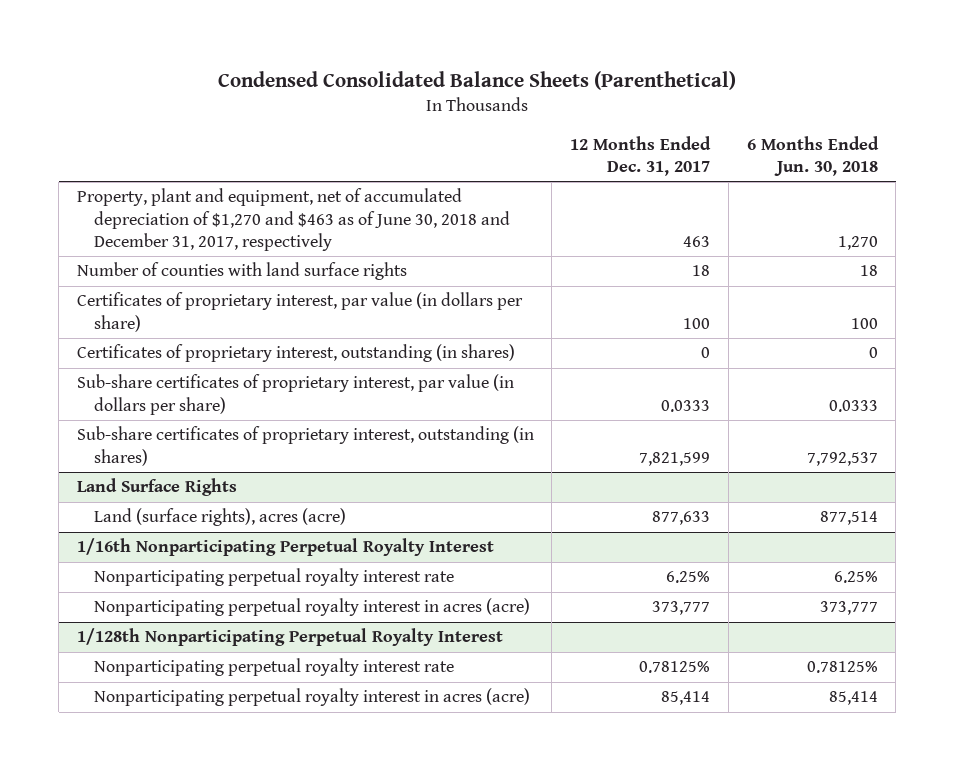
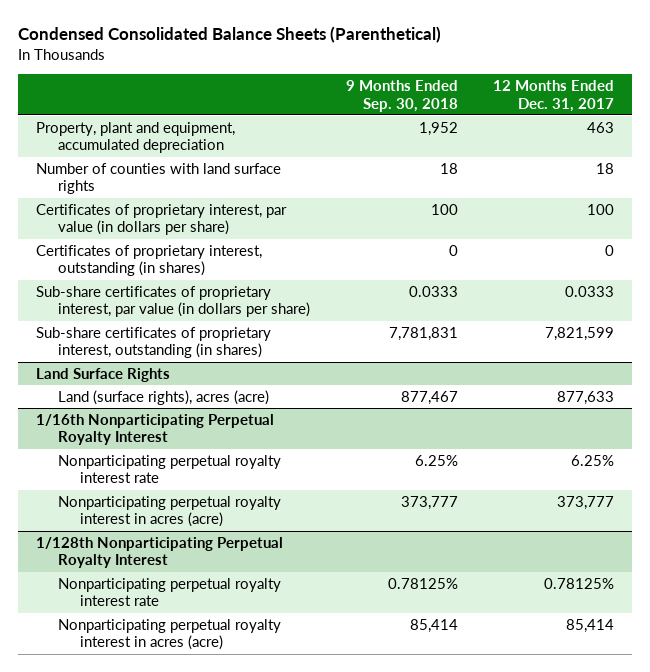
[746,136,879,177] 6 Months Ended Jun. 30, 2018 -> none
none -> [345,79,458,112] 9 Months Ended Sep. 30, 2018
[76,188,511,251] Property, plant and equipment, net of accumulated depreciation of $1,270 and $463 as of June 30, 2018 and December 31, 2017, respectively -> [36,121,236,154] Property, plant and equipment, accumulated depreciation

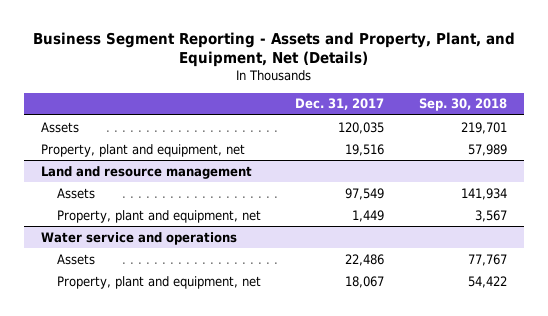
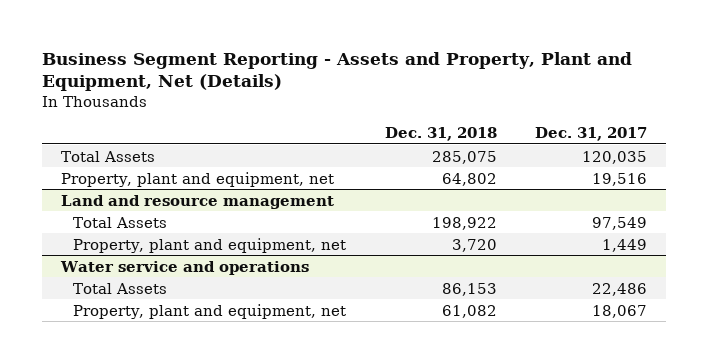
[32,31,515,68] Business Segment Reporting - Assets and Property, Plant, and Equipment, Net (Details) -> [42,51,633,92] Business Segment Reporting - Assets and Property, Plant and Equipment, Net (Details)
[418,98,507,112] Sep. 30, 2018 -> none
none -> [384,126,497,141] Dec. 31, 2018
[41,121,80,133] Assets -> [61,150,156,162] Total Assets
[57,187,96,199] Assets -> [73,216,168,228] Total Assets
[57,253,96,265] Assets -> [73,282,168,294] Total Assets

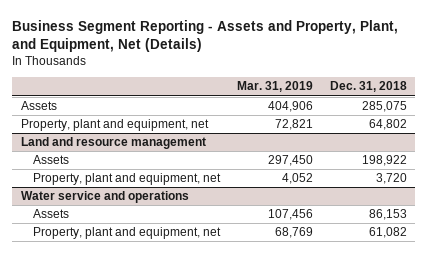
[42,51,633,92] Business Segment Reporting - Assets and Property, Plant and Equipment, Net (Details) -> [12,19,399,53] Business Segment Reporting - Assets and Property, Plant, and Equipment, Net (Details)
[535,126,648,141] Dec. 31, 2017 -> none
none -> [237,81,314,93] Mar. 31, 2019
[61,150,156,162] Total Assets -> [20,101,57,111] Assets
[73,216,168,228] Total Assets -> [33,155,70,165] Assets
[73,282,168,294] Total Assets -> [33,209,70,219] Assets

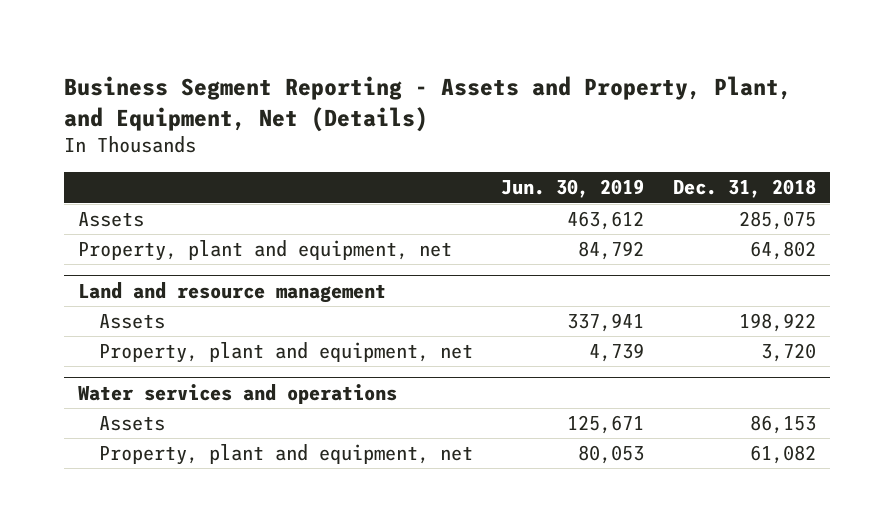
[237,81,314,93] Mar. 31, 2019 -> none
none -> [501,179,645,199] Jun. 30, 2019
[20,191,189,204] Water service and operations -> [77,384,397,405] Water services and operations

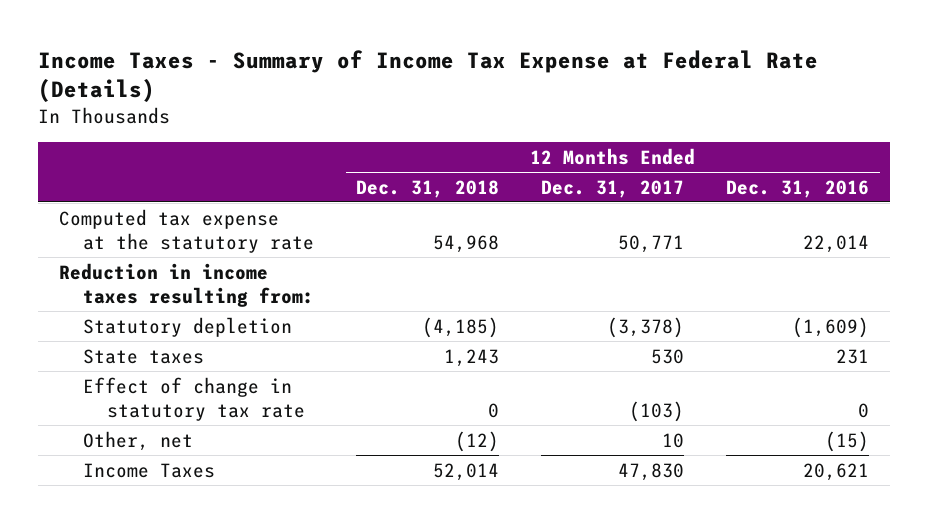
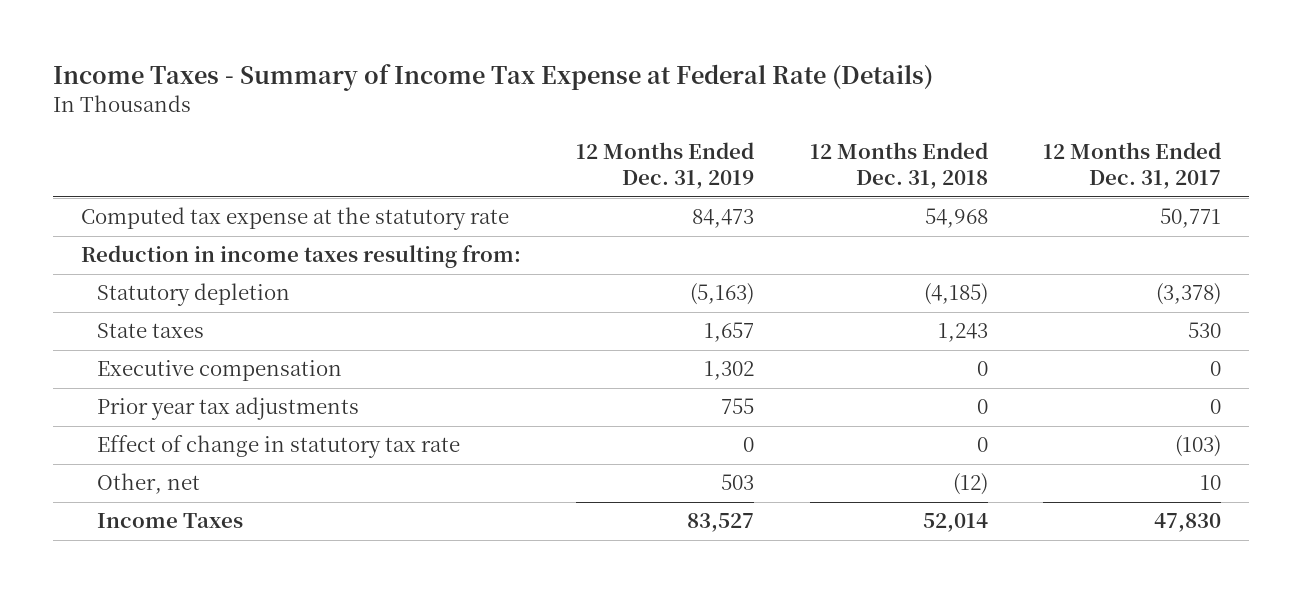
[726,179,870,198] Dec. 31, 2016 -> none
none -> [576,141,755,190] 12 Months Ended Dec. 31, 2019
none -> [97,360,343,382] Executive compensation
none -> [97,397,360,421] Prior year tax adjustments

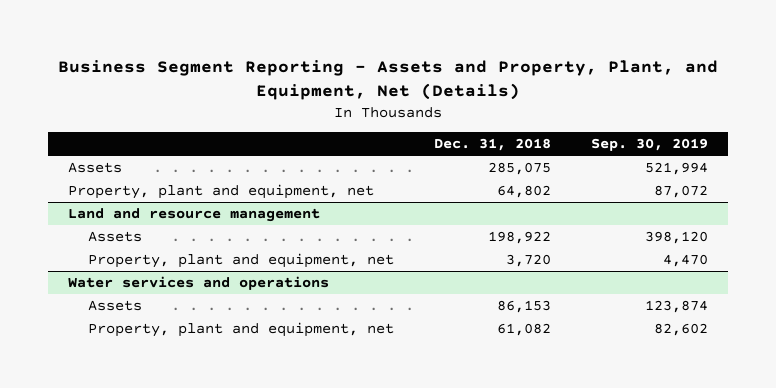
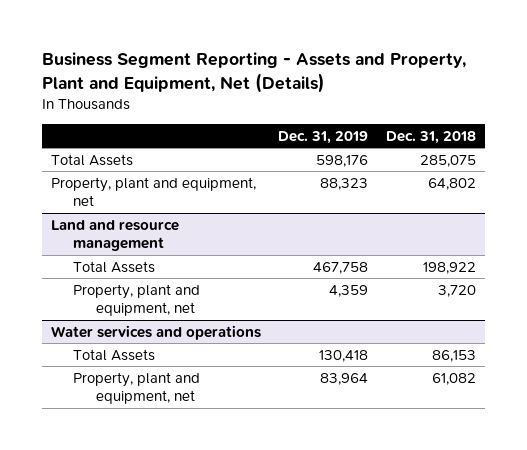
[58,59,719,101] Business Segment Reporting - Assets and Property, Plant, and Equipment, Net (Details) -> [41,52,466,93] Business Segment Reporting - Assets and Property, Plant and Equipment, Net (Details)
[591,138,709,152] Sep. 30, 2019 -> none
none -> [278,130,369,144] Dec. 31, 2019
[67,161,122,173] Assets -> [50,153,133,166] Total Assets
[88,230,143,242] Assets -> [73,260,156,273] Total Assets
[88,299,143,311] Assets -> [73,348,156,361] Total Assets

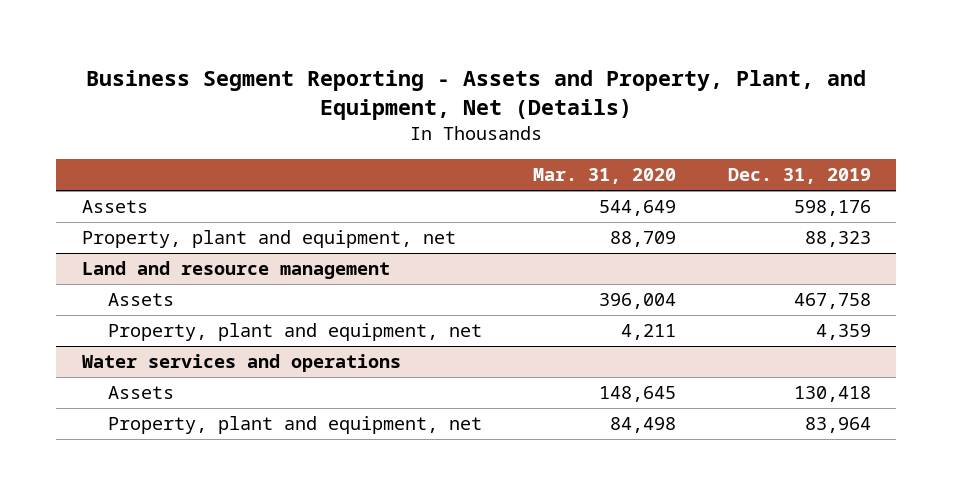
[41,52,466,93] Business Segment Reporting - Assets and Property, Plant and Equipment, Net (Details) -> [86,69,867,120] Business Segment Reporting - Assets and Property, Plant, and Equipment, Net (Details)
[385,130,476,144] Dec. 31, 2018 -> none
none -> [533,168,677,185] Mar. 31, 2020
[50,153,133,166] Total Assets -> [82,200,149,214] Assets
[73,260,156,273] Total Assets -> [107,293,174,307] Assets
[73,348,156,361] Total Assets -> [107,386,174,400] Assets

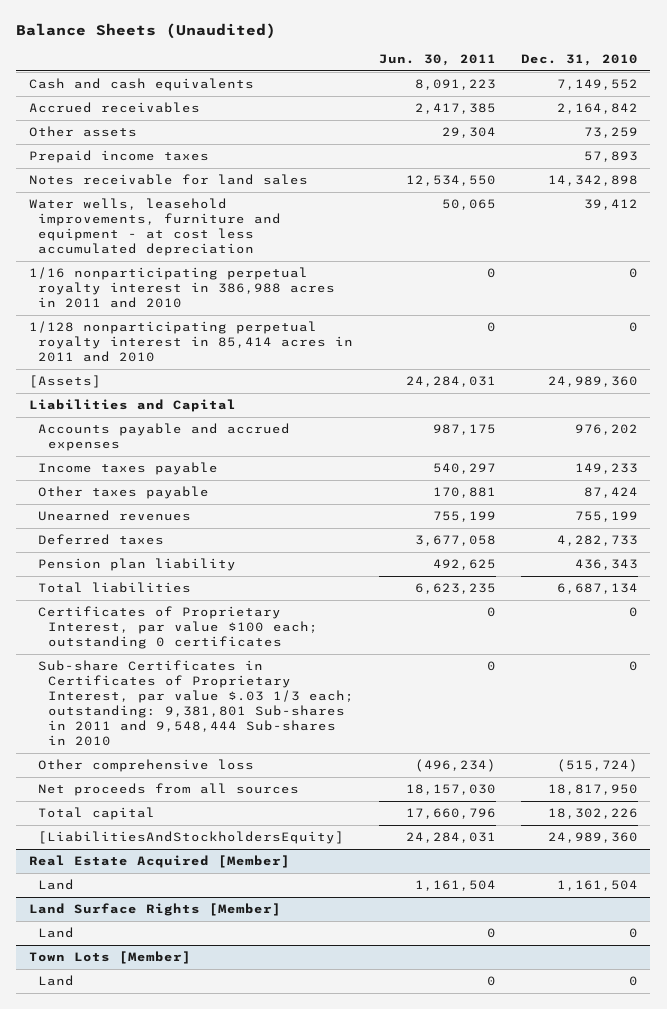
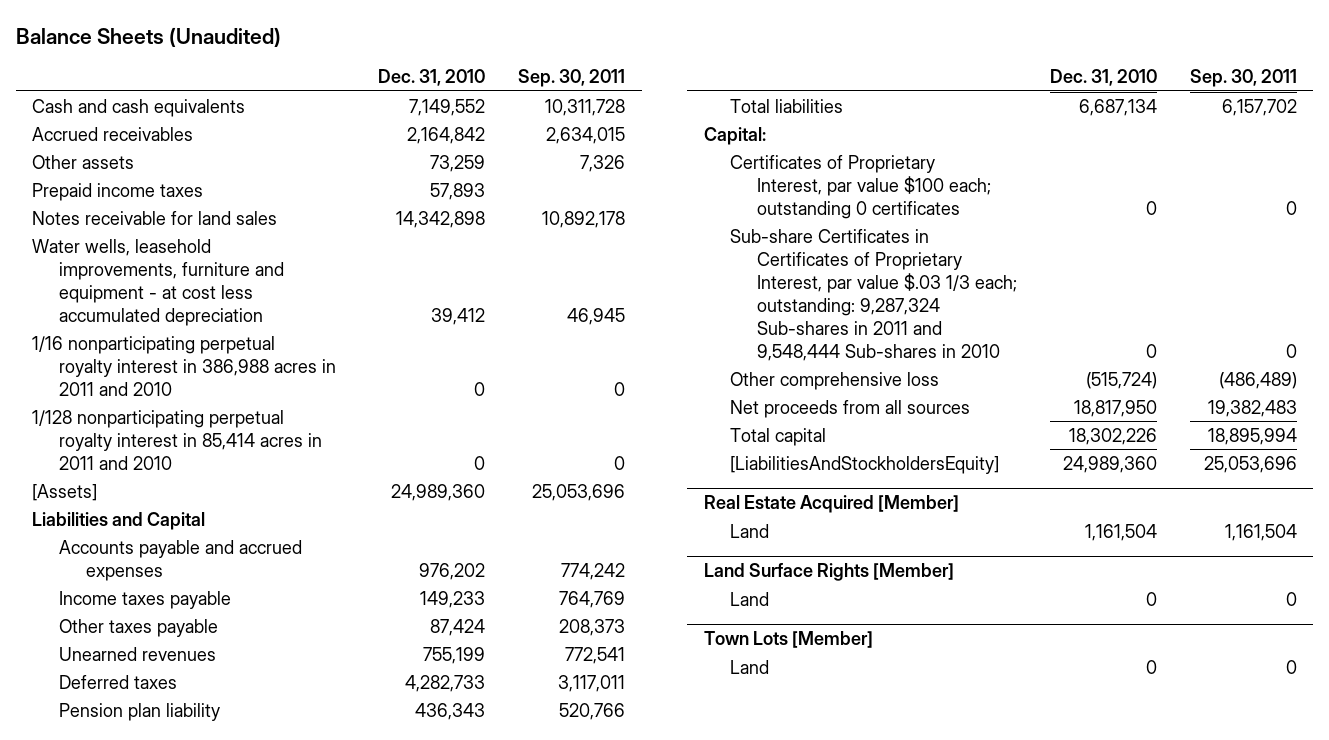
[379,54,497,67] Jun. 30, 2011 -> none
none -> [518,69,626,88] Sep. 30, 2011
none -> [703,126,766,145] Capital:
[38,660,355,747] Sub-share Certificates in Certificates of Proprietary Interest, par value $.03 1/3 each; outstanding: 9,381,801 Sub-shares in 2011 and 9,548,444 Sub-shares in 2010 -> [730,228,1017,361] Sub-share Certificates in Certificates of Proprietary Interest, par value $.03 1/3 each; outstanding: 9,287,324 Sub-shares in 2011 and 9,548,444 Sub-shares in 2010

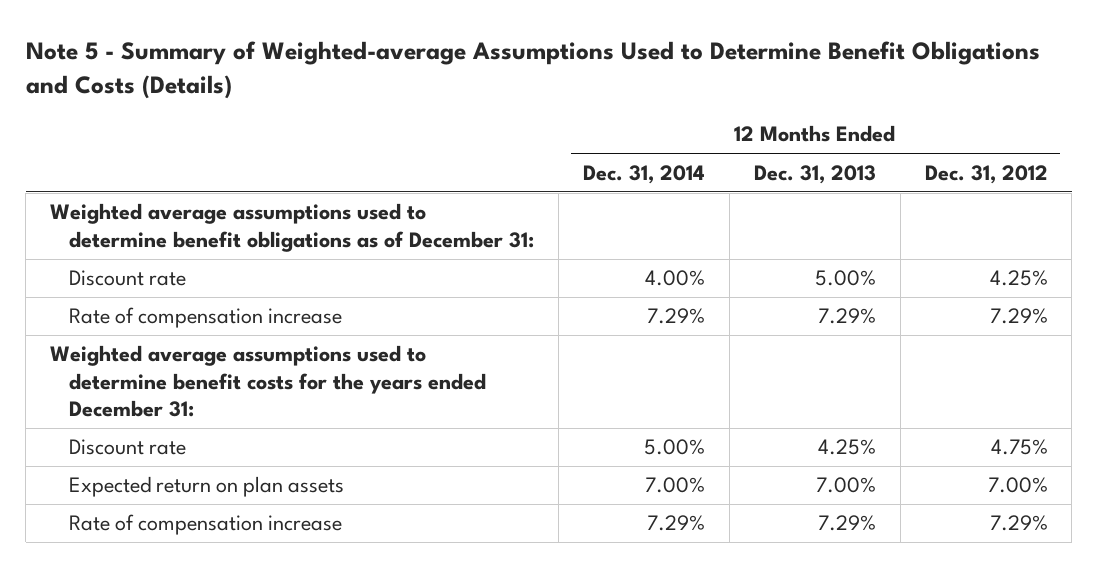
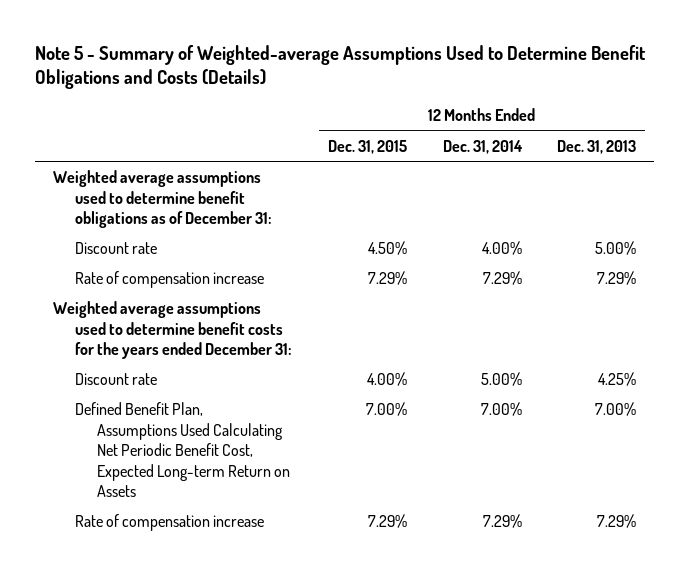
[924,164,1048,184] Dec. 31, 2012 -> none
none -> [327,139,407,154] Dec. 31, 2015
[69,476,345,498] Expected return on plan assets -> [75,401,291,498] Defined Benefit Plan, Assumptions Used Calculating Net Periodic Benefit Cost, Expected Long-term Return on Assets

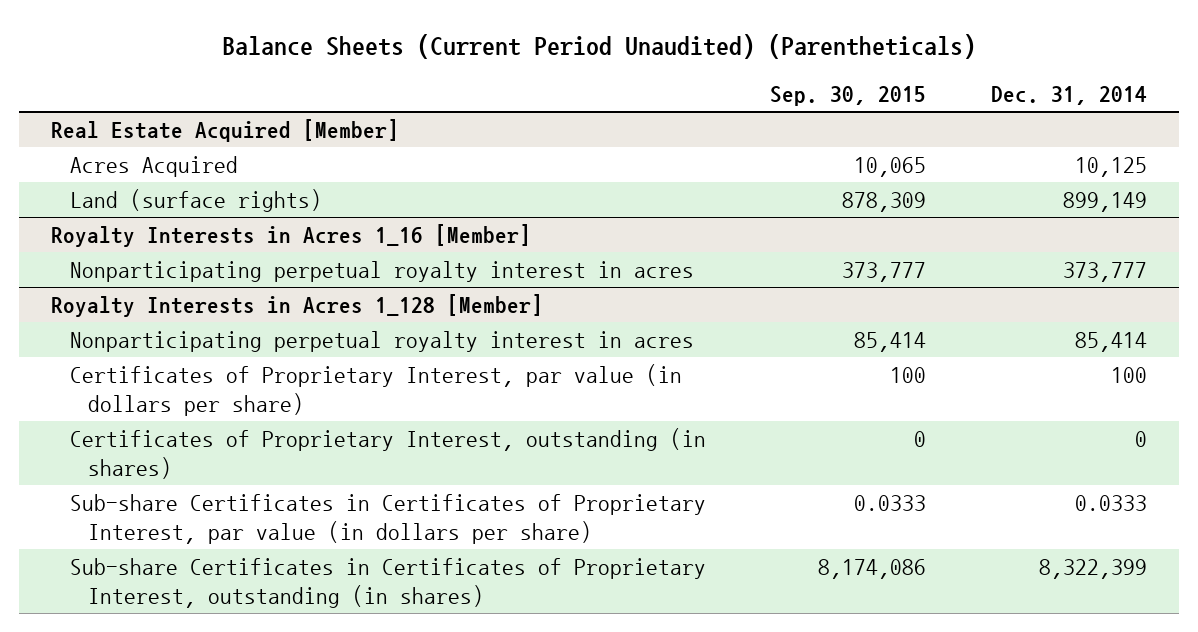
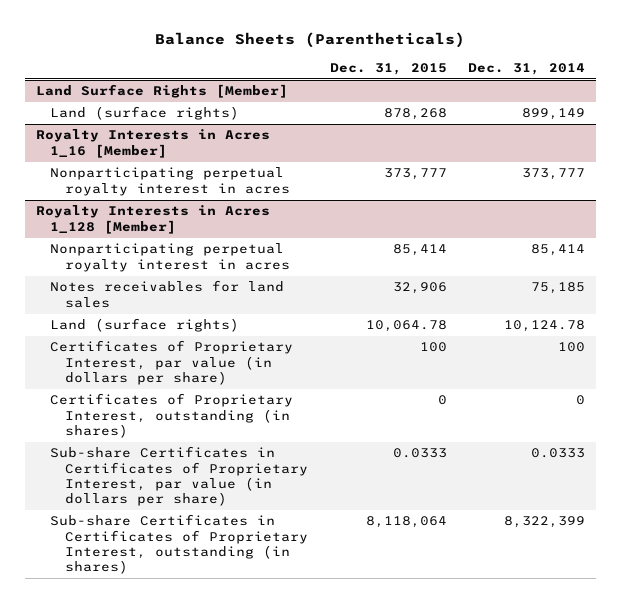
[221,33,976,59] Balance Sheets (Current Period Unaudited) (Parentheticals) -> [155,32,466,49] Balance Sheets (Parentheticals)
[770,86,927,107] Sep. 30, 2015 -> none
none -> [329,62,447,75] Dec. 31, 2015
[51,118,400,142] Real Estate Acquired [Member] -> none
[69,155,238,177] Acres Acquired -> none
none -> [35,84,288,99] Land Surface Rights [Member]
none -> [50,280,285,308] Notes receivables for land sales
none -> [50,318,240,333] Land (surface rights)

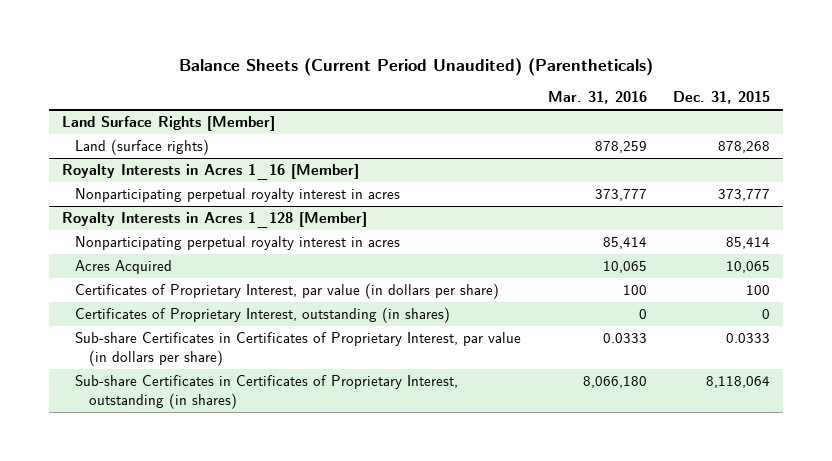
[155,32,466,49] Balance Sheets (Parentheticals) -> [178,57,653,76] Balance Sheets (Current Period Unaudited) (Parentheticals)
[468,62,586,75] Dec. 31, 2014 -> none
none -> [547,91,647,105] Mar. 31, 2016
[50,280,285,308] Notes receivables for land sales -> none
[50,318,240,333] Land (surface rights) -> none
none -> [75,260,173,275] Acres Acquired

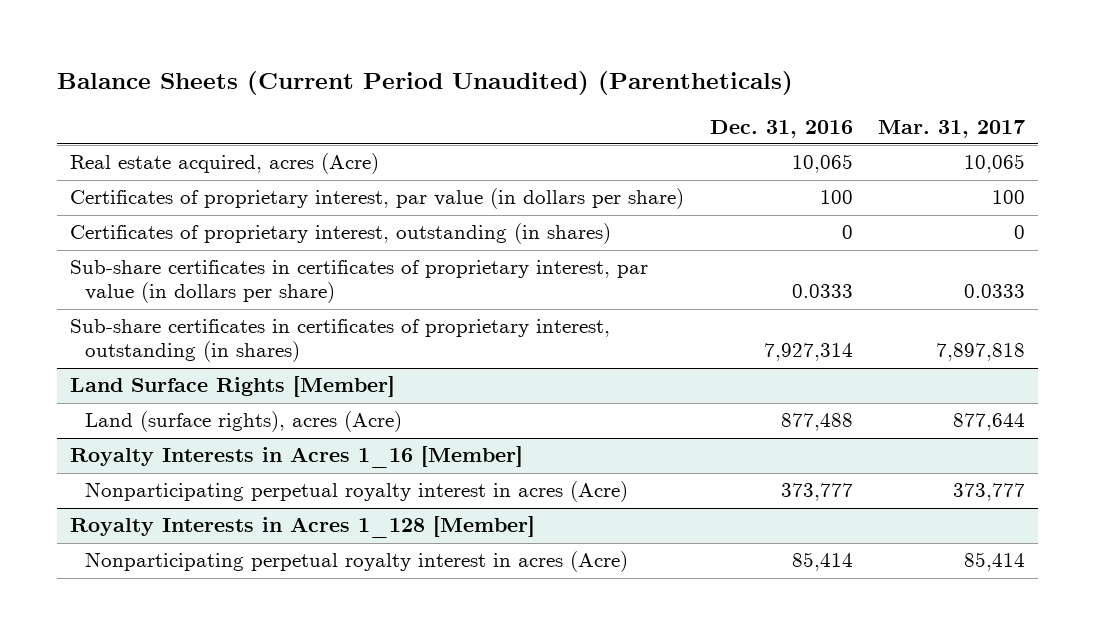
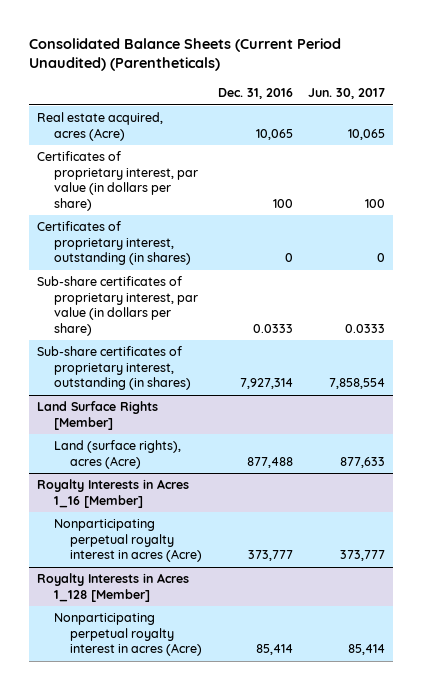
[56,70,793,95] Balance Sheets (Current Period Unaudited) (Parentheticals) -> [29,37,342,72] Consolidated Balance Sheets (Current Period Unaudited) (Parentheticals)
[878,119,1026,138] Mar. 31, 2017 -> none
none -> [308,88,386,100] Jun. 30, 2017
[69,260,648,304] Sub-share certificates in certificates of proprietary interest, par value (in dollars per share) -> [36,276,198,336] Sub-share certificates of proprietary interest, par value (in dollars per share)
[69,319,610,363] Sub-share certificates in certificates of proprietary interest, outstanding (in shares) -> [36,346,191,391] Sub-share certificates of proprietary interest, outstanding (in shares)

